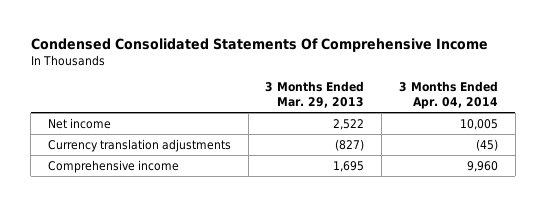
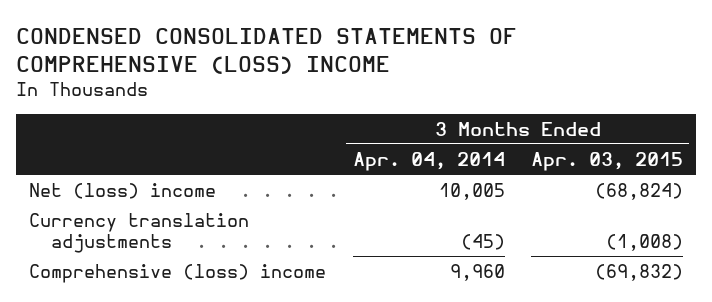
[30,37,488,52] Condensed Consolidated Statements Of Comprehensive Income -> [16,28,518,74] CONDENSED CONSOLIDATED STATEMENTS OF COMPREHENSIVE (LOSS) INCOME
[265,81,365,109] 3 Months Ended Mar. 29, 2013 -> none
none -> [530,151,683,171] Apr. 03, 2015
[47,117,111,129] Net income -> [29,182,217,199] Net (loss) income
[47,159,179,173] Comprehensive income -> [29,263,327,283] Comprehensive (loss) income

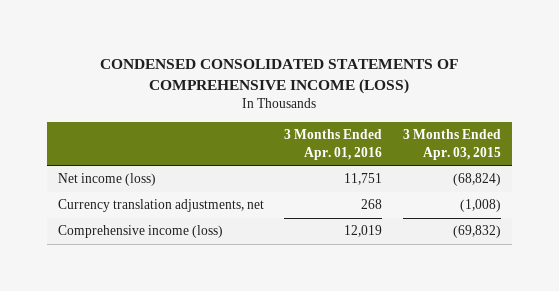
[16,28,518,74] CONDENSED CONSOLIDATED STATEMENTS OF COMPREHENSIVE (LOSS) INCOME -> [100,58,459,94] CONDENSED CONSOLIDATED STATEMENTS OF COMPREHENSIVE INCOME (LOSS)
[352,151,505,171] Apr. 04, 2014 -> none
none -> [284,129,383,160] 3 Months Ended Apr. 01, 2016
[29,182,217,199] Net (loss) income -> [57,173,156,187] Net income (loss)
[29,212,250,253] Currency translation adjustments -> [57,199,264,213] Currency translation adjustments, net
[29,263,327,283] Comprehensive (loss) income -> [57,225,223,239] Comprehensive income (loss)

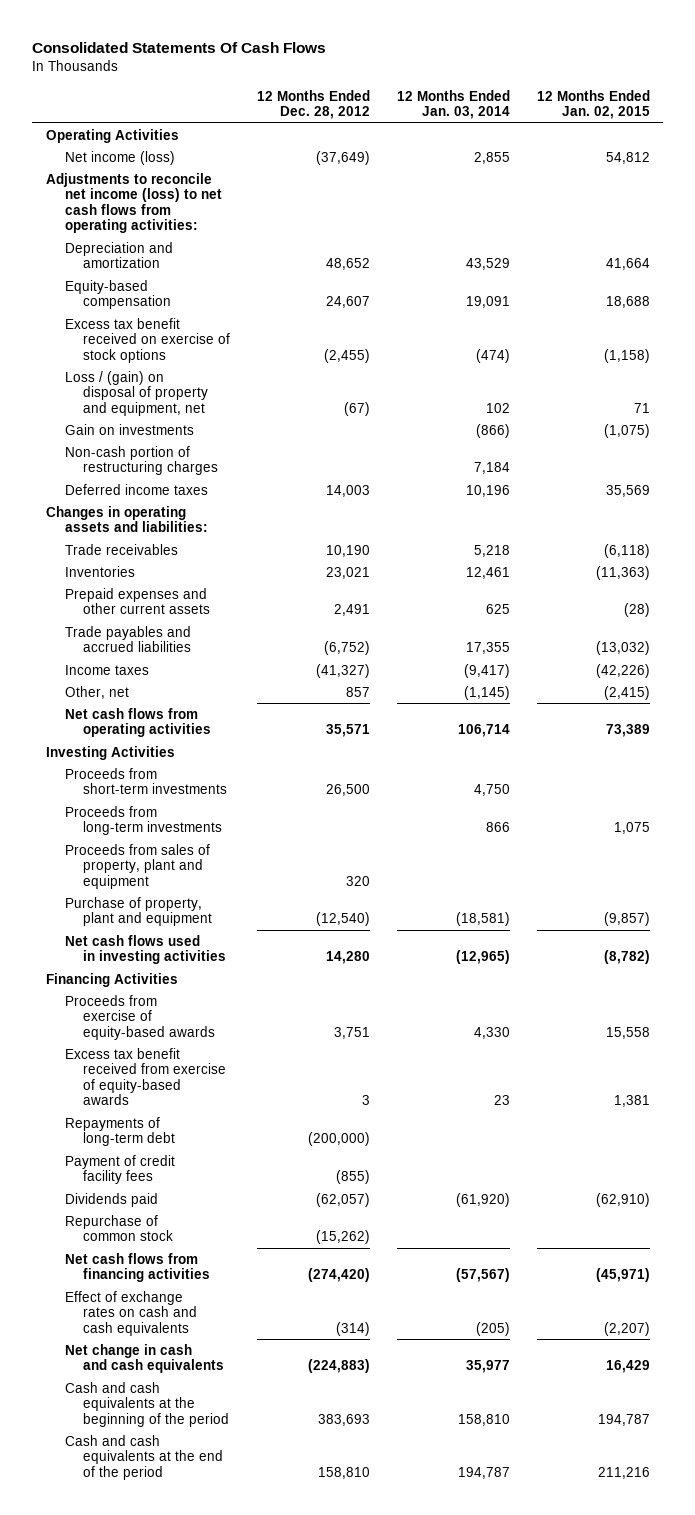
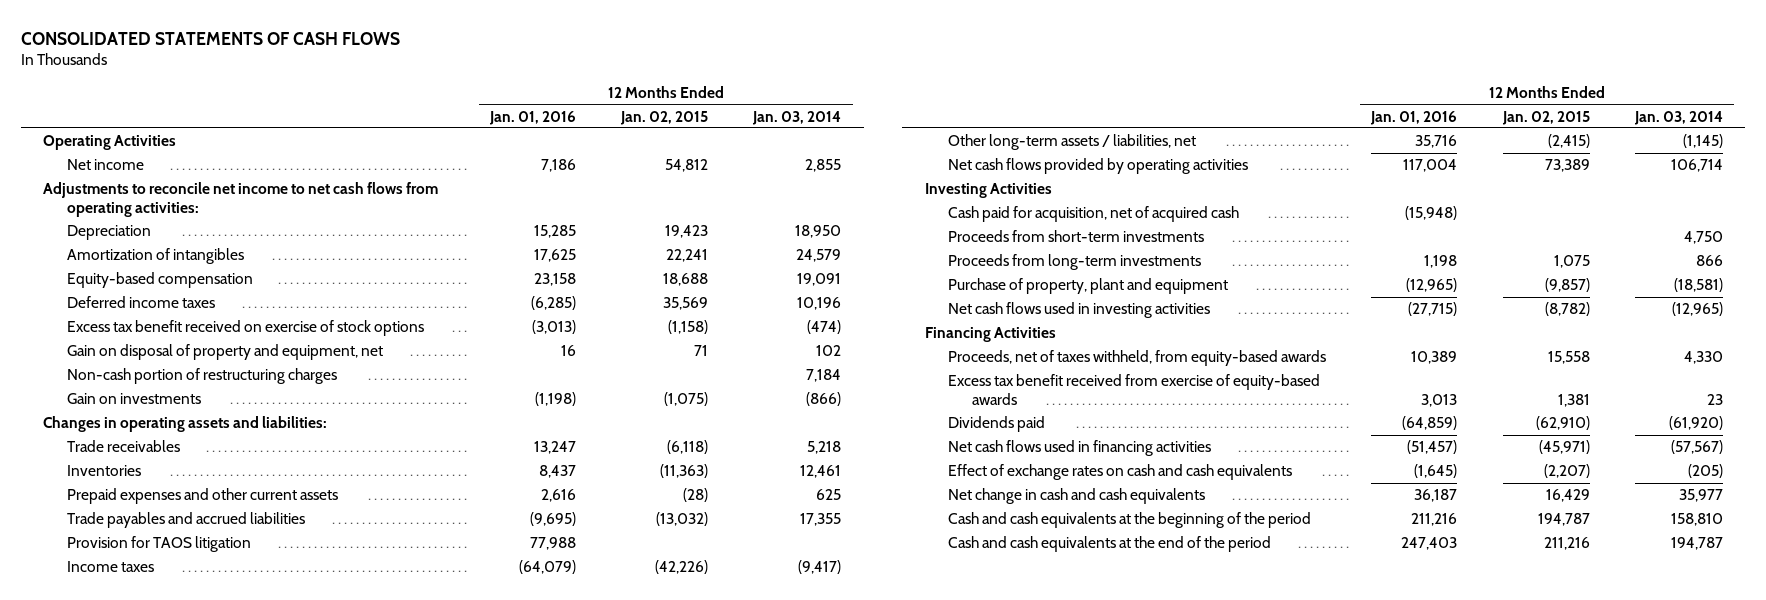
[32,42,327,54] Consolidated Statements Of Cash Flows -> [20,31,400,45] CONSOLIDATED STATEMENTS OF CASH FLOWS
[257,89,371,120] 12 Months Ended Dec. 28, 2012 -> none
none -> [488,110,576,125] Jan. 01, 2016
[64,241,173,269] Depreciation and amortization -> none
[64,150,175,165] Net income (loss) -> [66,159,144,171] Net income
[45,172,222,234] Adjustments to reconcile net income (loss) to net cash flows from operating activities: -> [43,182,439,217] Adjustments to reconcile net income to net cash flows from operating activities:
none -> [66,225,151,241] Depreciation
none -> [66,248,244,265] Amortization of intangibles
[64,483,208,495] Deferred income taxes -> [66,296,215,309] Deferred income taxes
[64,370,209,416] Loss / (gain) on disposal of property and equipment, net -> [66,344,383,361] Gain on disposal of property and equipment, net
[64,423,194,435] Gain on investments -> [66,393,201,405] Gain on investments
none -> [66,536,251,553] Provision for TAOS litigation
[64,685,129,699] Other, net -> [948,134,1197,151] Other long-term assets / liabilities, net
[64,707,212,738] Net cash flows from operating activities -> [948,158,1249,175] Net cash flows provided by operating activities
none -> [948,206,1240,223] Cash paid for acquisition, net of acquired cash
[64,843,210,889] Proceeds from sales of property, plant and equipment -> none
[64,994,216,1040] Proceeds from exercise of equity-based awards -> [948,350,1327,367] Proceeds, net of taxes withheld, from equity-based awards
[64,1116,176,1147] Repayments of long-term debt -> none
[64,1154,175,1185] Payment of credit facility fees -> none
[64,1214,174,1242] Repurchase of common stock -> none
[64,1252,211,1283] Net cash flows from financing activities -> [948,440,1212,457] Net cash flows used in financing activities

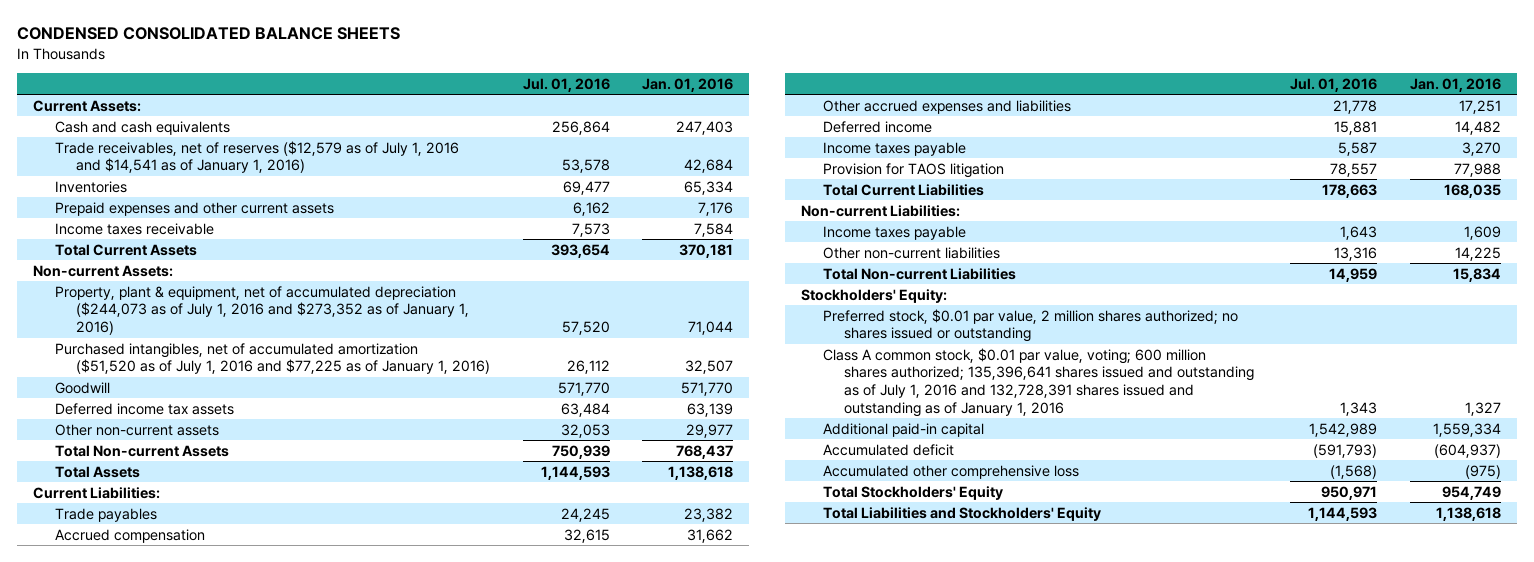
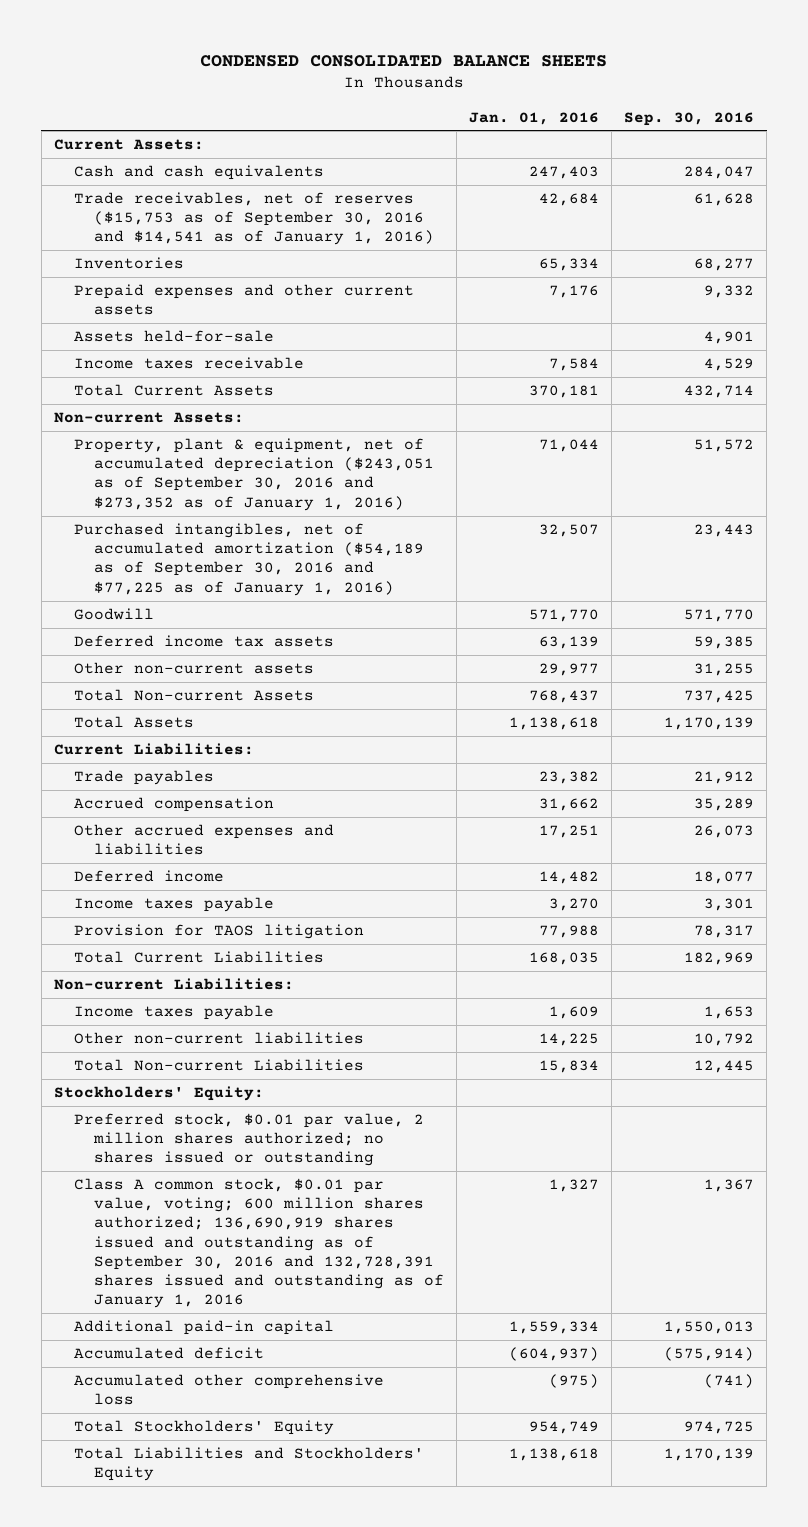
[522,77,610,92] Jul. 01, 2016 -> none
none -> [624,111,755,126] Sep. 30, 2016
[54,140,459,174] Trade receivables, net of reserves ($12,579 as of July 1, 2016 and $14,541 as of January 1, 2016) -> [73,192,435,246] Trade receivables, net of reserves ($15,753 as of September 30, 2016 and $14,541 as of January 1, 2016)
none -> [73,330,274,343] Assets held-for-sale
[54,285,470,336] Property, plant & equipment, net of accumulated depreciation ($244,073 as of July 1, 2016 and $273,352 as of January 1, 2016) -> [73,438,435,511] Property, plant & equipment, net of accumulated depreciation ($243,051 as of September 30, 2016 and $273,352 as of January 1, 2016)
[54,342,491,375] Purchased intangibles, net of accumulated amortization ($51,520 as of July 1, 2016 and $77,225 as of January 1, 2016) -> [73,523,425,596] Purchased intangibles, net of accumulated amortization ($54,189 as of September 30, 2016 and $77,225 as of January 1, 2016)
[822,347,1254,417] Class A common stock, $0.01 par value, voting; 600 million shares authorized; 135,396,641 shares issued and outstanding as of July 1, 2016 and 132,728,391 shares issued and outstanding as of January 1, 2016 -> [73,1178,445,1309] Class A common stock, $0.01 par value, voting; 600 million shares authorized; 136,690,919 shares issued and outstanding as of September 30, 2016 and 132,728,391 shares issued and outstanding as of January 1, 2016

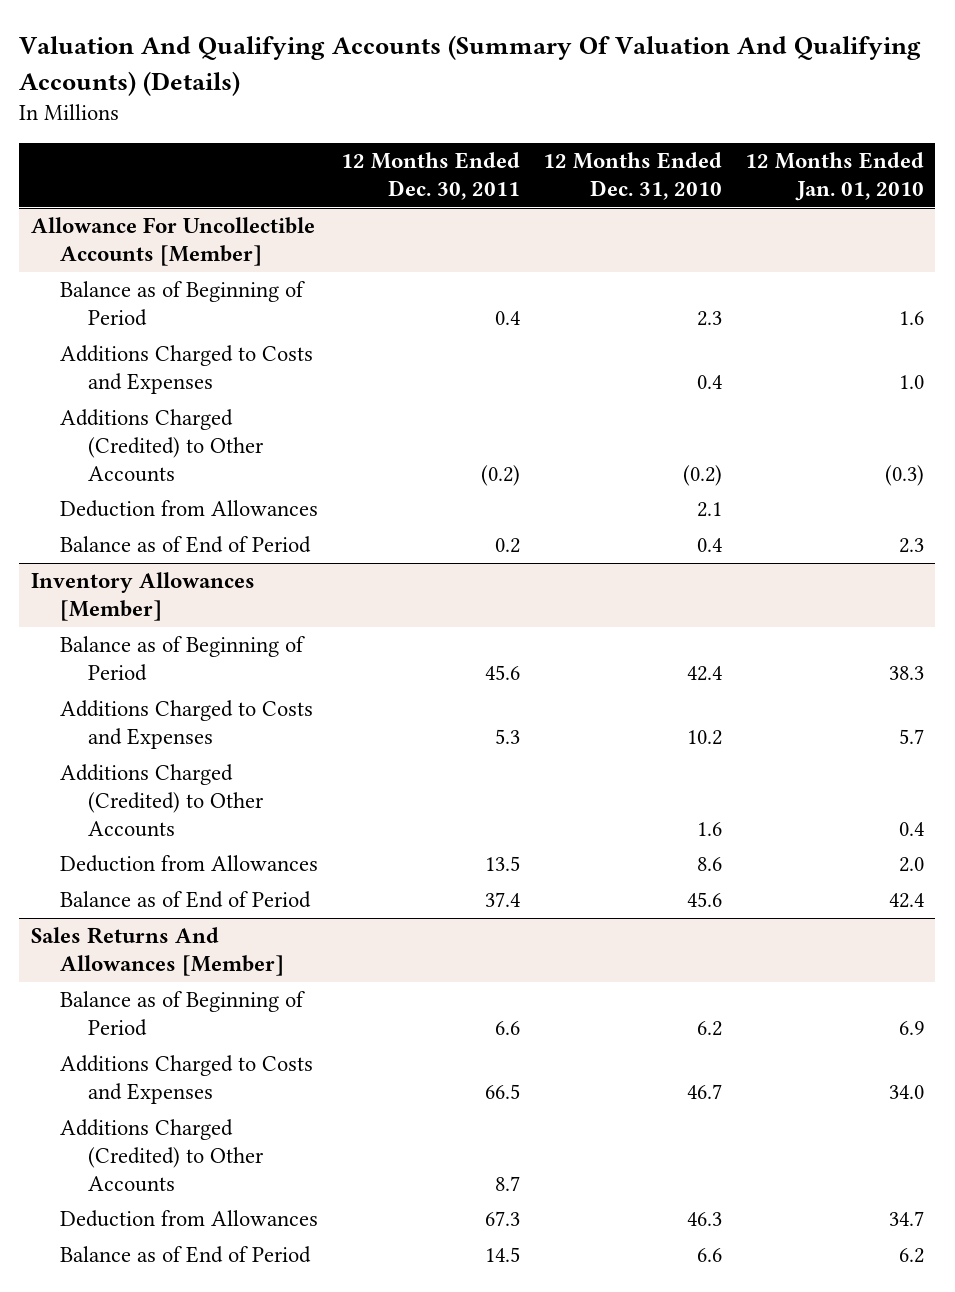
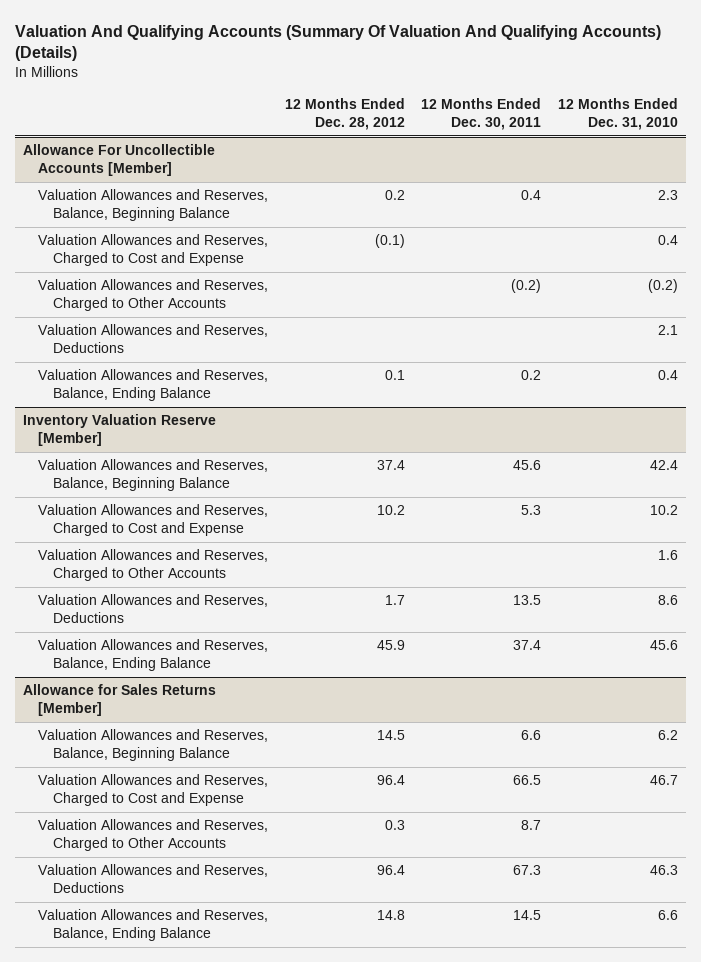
[744,152,924,201] 12 Months Ended Jan. 01, 2010 -> none
none -> [284,98,405,131] 12 Months Ended Dec. 28, 2012
[30,572,255,622] Inventory Allowances [Member] -> none
[30,927,284,977] Sales Returns And Allowances [Member] -> none
[59,281,305,327] Balance as of Beginning of Period -> [38,189,269,222] Valuation Allowances and Reserves, Balance, Beginning Balance
[59,345,313,395] Additions Charged to Costs and Expenses -> [38,234,269,267] Valuation Allowances and Reserves, Charged to Cost and Expense
[59,409,265,482] Additions Charged (Credited) to Other Accounts -> [38,279,269,312] Valuation Allowances and Reserves, Charged to Other Accounts
[59,500,318,518] Deduction from Allowances -> [38,324,269,354] Valuation Allowances and Reserves, Deductions
[59,536,311,554] Balance as of End of Period -> [38,369,269,402] Valuation Allowances and Reserves, Balance, Ending Balance
none -> [23,414,217,447] Inventory Valuation Reserve [Member]
[59,636,305,682] Balance as of Beginning of Period -> [38,459,269,492] Valuation Allowances and Reserves, Balance, Beginning Balance
[59,700,313,750] Additions Charged to Costs and Expenses -> [38,504,269,537] Valuation Allowances and Reserves, Charged to Cost and Expense
[59,764,265,837] Additions Charged (Credited) to Other Accounts -> [38,549,269,582] Valuation Allowances and Reserves, Charged to Other Accounts
[59,855,318,873] Deduction from Allowances -> [38,594,269,624] Valuation Allowances and Reserves, Deductions
[59,891,311,909] Balance as of End of Period -> [38,639,269,672] Valuation Allowances and Reserves, Balance, Ending Balance
none -> [23,684,217,717] Allowance for Sales Returns [Member]
[59,991,305,1037] Balance as of Beginning of Period -> [38,729,269,762] Valuation Allowances and Reserves, Balance, Beginning Balance
[59,1055,313,1105] Additions Charged to Costs and Expenses -> [38,774,269,807] Valuation Allowances and Reserves, Charged to Cost and Expense
[59,1119,265,1192] Additions Charged (Credited) to Other Accounts -> [38,819,269,852] Valuation Allowances and Reserves, Charged to Other Accounts
[59,1210,318,1228] Deduction from Allowances -> [38,864,269,894] Valuation Allowances and Reserves, Deductions
[59,1246,311,1264] Balance as of End of Period -> [38,909,269,942] Valuation Allowances and Reserves, Balance, Ending Balance

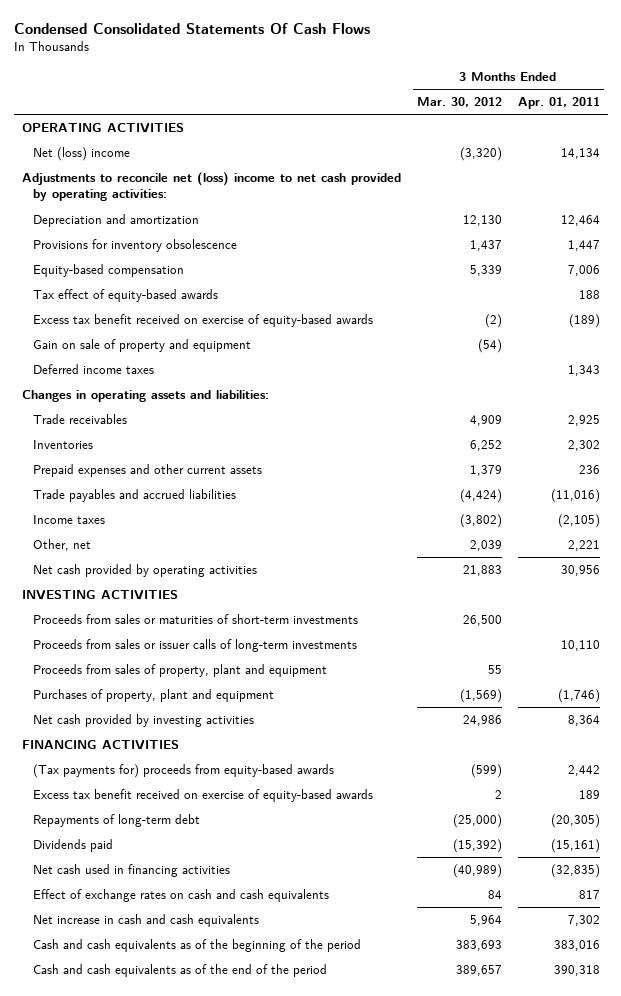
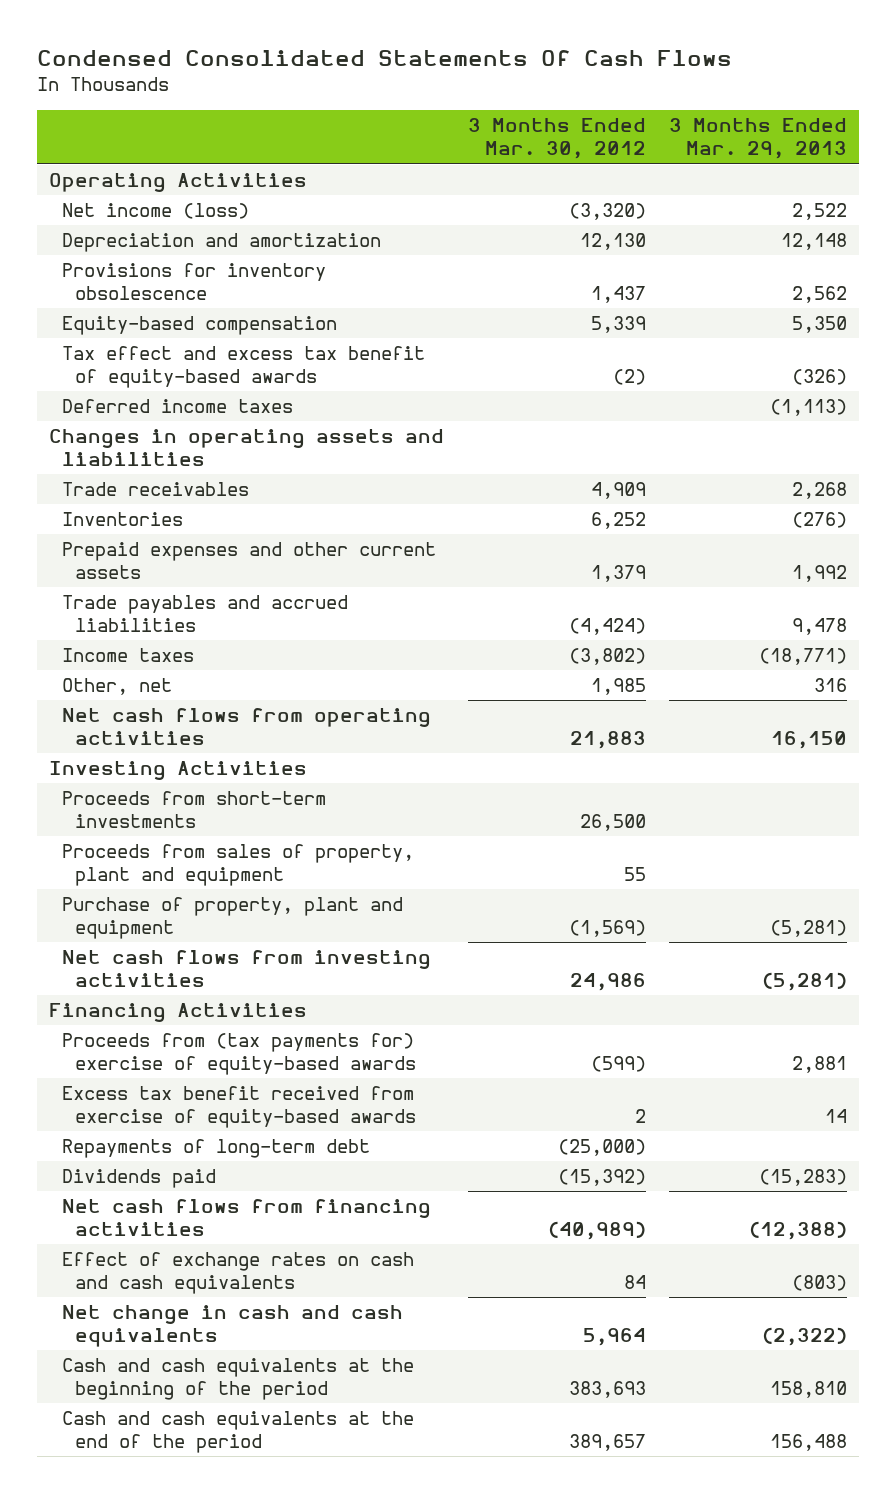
[517,97,600,110] Apr. 01, 2011 -> none
none -> [669,118,848,160] 3 Months Ended Mar. 29, 2013
[21,172,401,202] Adjustments to reconcile net (loss) income to net cash provided by operating activities: -> none
[21,123,184,134] OPERATING ACTIVITIES -> [49,173,308,193] Operating Activities
[33,147,131,162] Net (loss) income -> [62,203,250,220] Net income (loss)
[33,289,219,303] Tax effect of equity-based awards -> none
[33,339,252,353] Gain on sale of property and equipment -> none
[33,314,374,328] Excess tax benefit received on exercise of equity-based awards -> [62,346,426,389] Tax effect and excess tax benefit of equity-based awards
[21,390,269,403] Changes in operating assets and liabilities: -> [49,429,445,467] Changes in operating assets and liabilities
[33,639,358,653] Proceeds from sales or issuer calls of long-term investments -> none
[469,540,502,552] 2,039 -> [590,678,646,696] 1,985
[33,564,258,578] Net cash provided by operating activities -> [62,708,432,746] Net cash flows from operating activities
[21,590,178,601] INVESTING ACTIVITIES -> [49,761,308,781] Investing Activities
[33,614,359,625] Proceeds from sales or maturities of short-term investments -> [62,791,327,829] Proceeds from short-term investments
[33,689,275,703] Purchases of property, plant and equipment -> [62,897,404,940] Purchase of property, plant and equipment
[33,714,255,728] Net cash provided by investing activities -> [62,950,432,988] Net cash flows from investing activities
[21,740,179,751] FINANCING ACTIVITIES -> [49,1003,308,1023] Financing Activities
[33,764,335,779] (Tax payments for) proceeds from equity-based awards -> [62,1033,417,1076] Proceeds from (tax payments for) exercise of equity-based awards
[33,789,374,803] Excess tax benefit received on exercise of equity-based awards -> [62,1086,417,1129] Excess tax benefit received from exercise of equity-based awards
[33,864,231,878] Net cash used in financing activities -> [62,1199,432,1237] Net cash flows from financing activities
[33,914,260,928] Net increase in cash and cash equivalents -> [62,1305,404,1348] Net change in cash and cash equivalents
[33,939,362,953] Cash and cash equivalents as of the beginning of the period -> [62,1358,415,1401] Cash and cash equivalents at the beginning of the period
[33,964,328,978] Cash and cash equivalents as of the end of the period -> [62,1411,415,1454] Cash and cash equivalents at the end of the period

